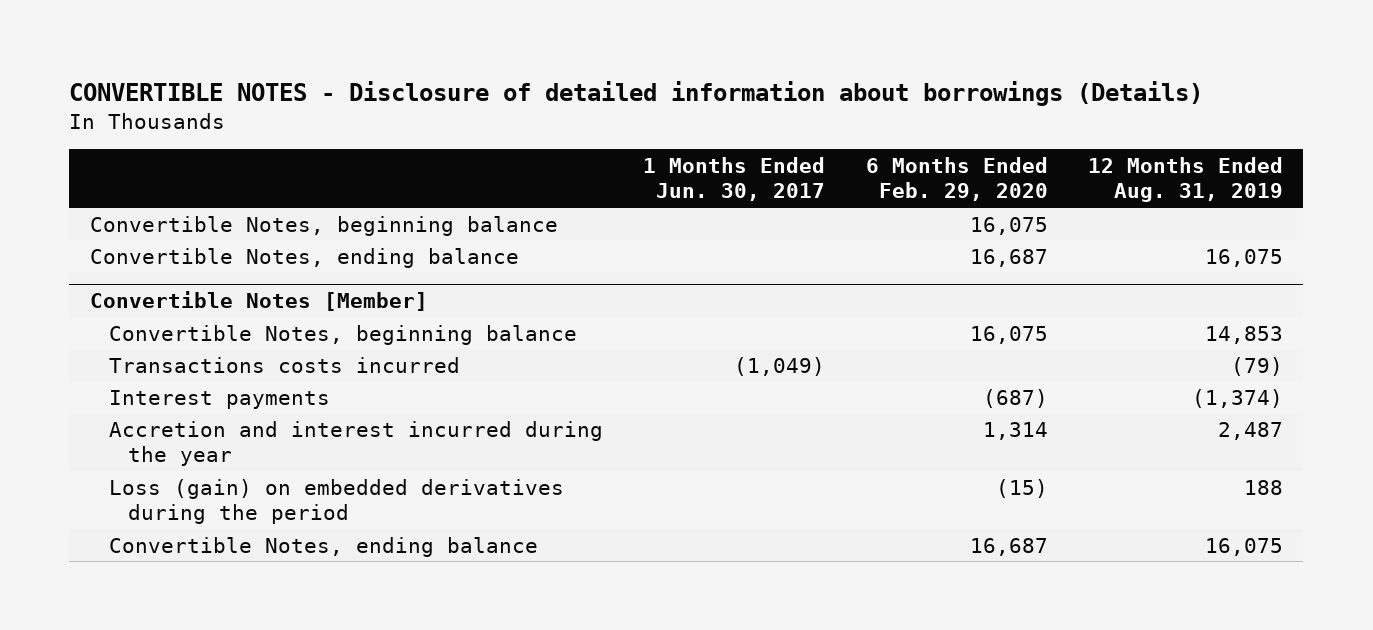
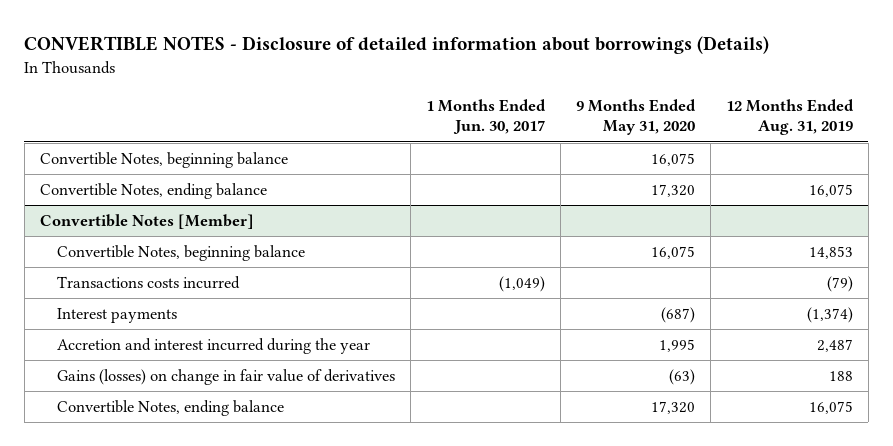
[865,156,1048,202] 6 Months Ended Feb. 29, 2020 -> none
none -> [575,98,696,136] 9 Months Ended May 31, 2020
[108,478,564,525] Loss (gain) on embedded derivatives during the period -> [56,369,395,386] Gains (losses) on change in fair value of derivatives

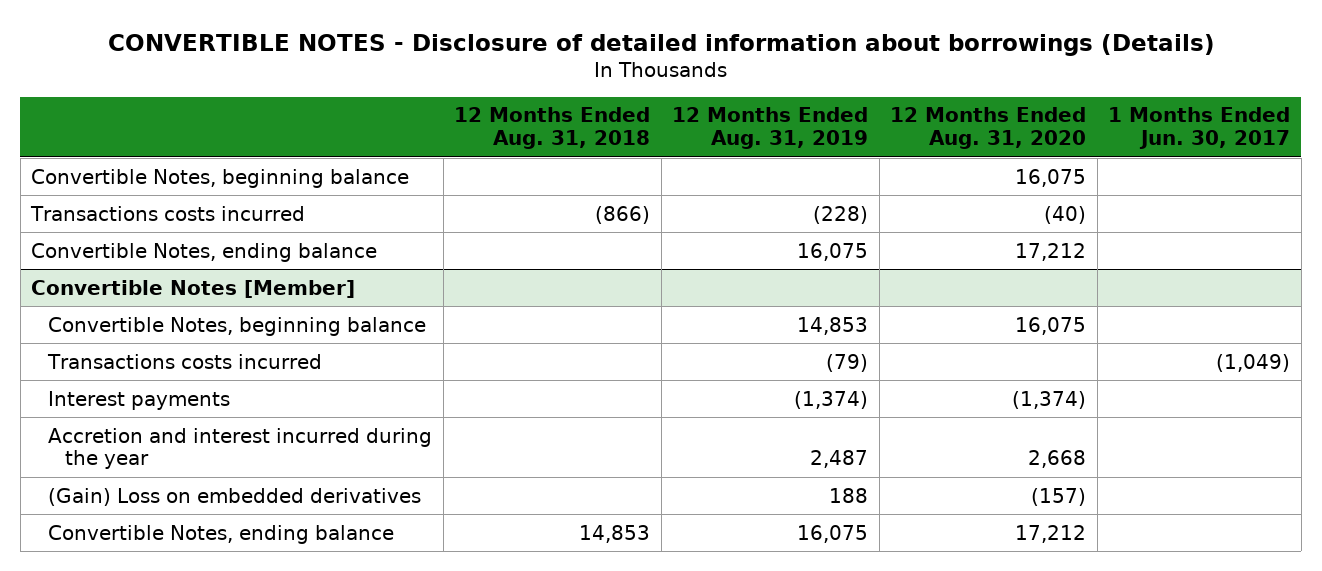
[575,98,696,136] 9 Months Ended May 31, 2020 -> none
none -> [454,107,651,150] 12 Months Ended Aug. 31, 2018
none -> [890,107,1087,150] 12 Months Ended Aug. 31, 2020
none -> [30,205,306,221] Transactions costs incurred
[56,369,395,386] Gains (losses) on change in fair value of derivatives -> [48,487,422,506] (Gain) Loss on embedded derivatives

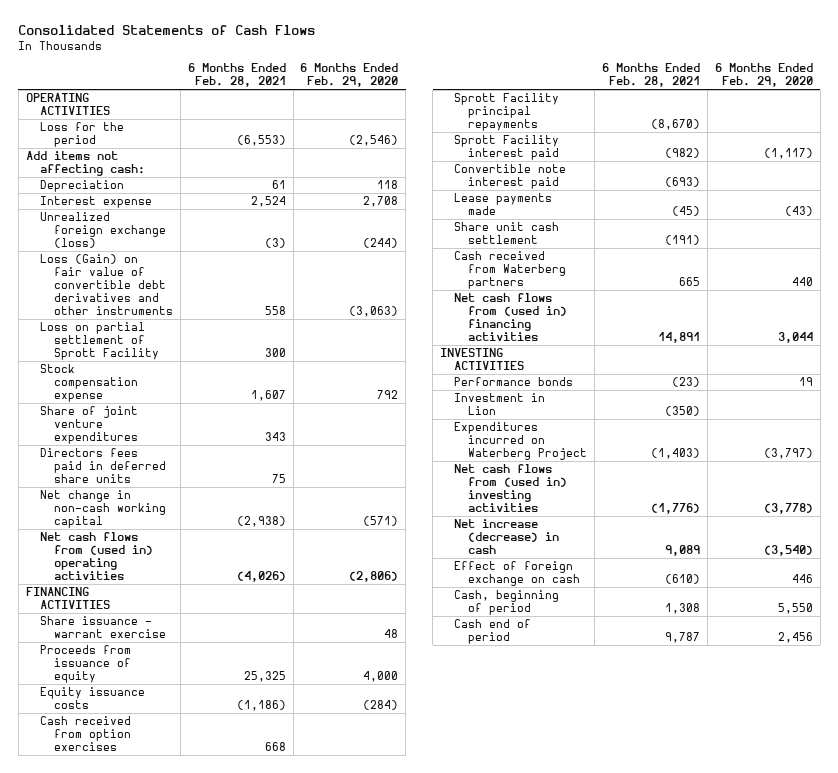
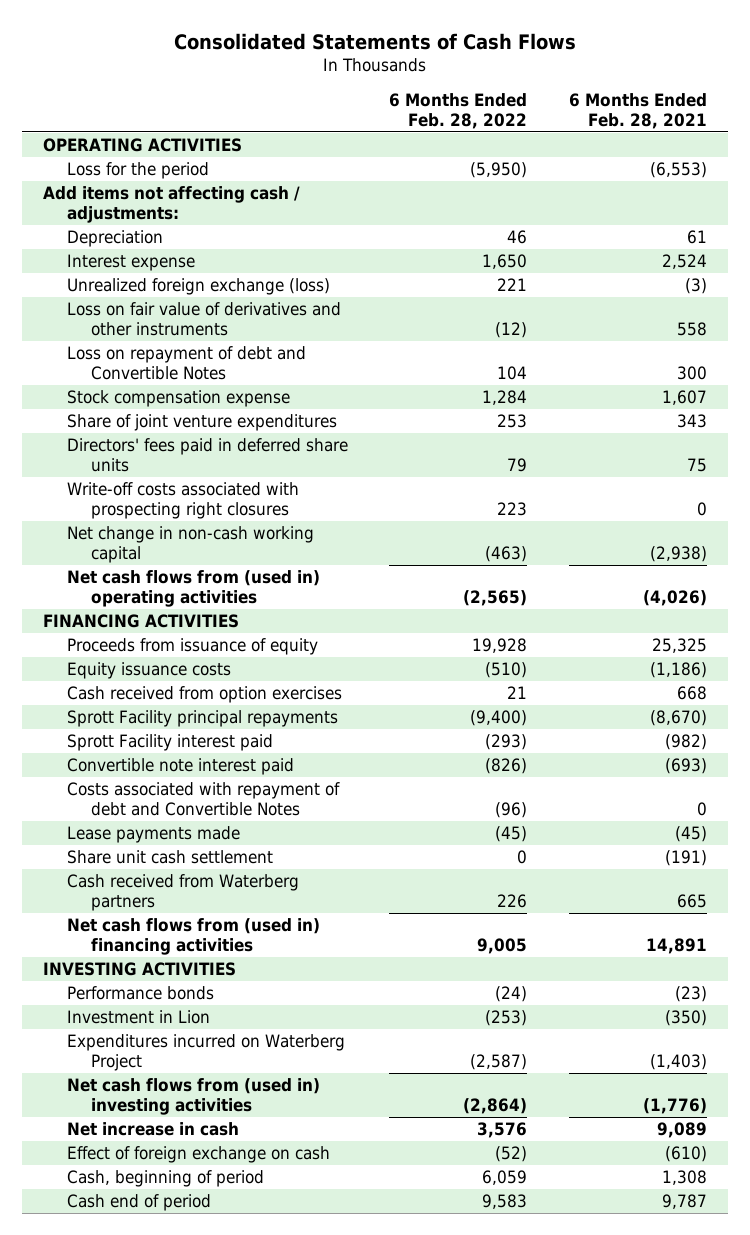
[300,63,399,88] 6 Months Ended Feb. 29, 2020 -> none
none -> [389,93,528,129] 6 Months Ended Feb. 28, 2022
[25,150,145,176] Add items not affecting cash: -> [43,186,301,223] Add items not affecting cash / adjustments:
[39,321,160,360] Loss on partial settlement of Sprott Facility -> none
[39,253,174,315] Loss (Gain) on fair value of convertible debt derivatives and other instruments -> [66,302,341,336] Loss on fair value of derivatives and other instruments
none -> [66,346,306,380] Loss on repayment of debt and Convertible Notes
[39,447,167,483] Directors fees paid in deferred share units -> [66,438,348,472] Directors' fees paid in deferred share units
none -> [66,482,299,519] Write-off costs associated with prospecting right closures
[39,615,167,638] Share issuance - warrant exercise -> none
none -> [66,782,340,816] Costs associated with repayment of debt and Convertible Notes
[454,518,560,554] Net increase (decrease) in cash -> [66,1122,239,1137] Net increase in cash

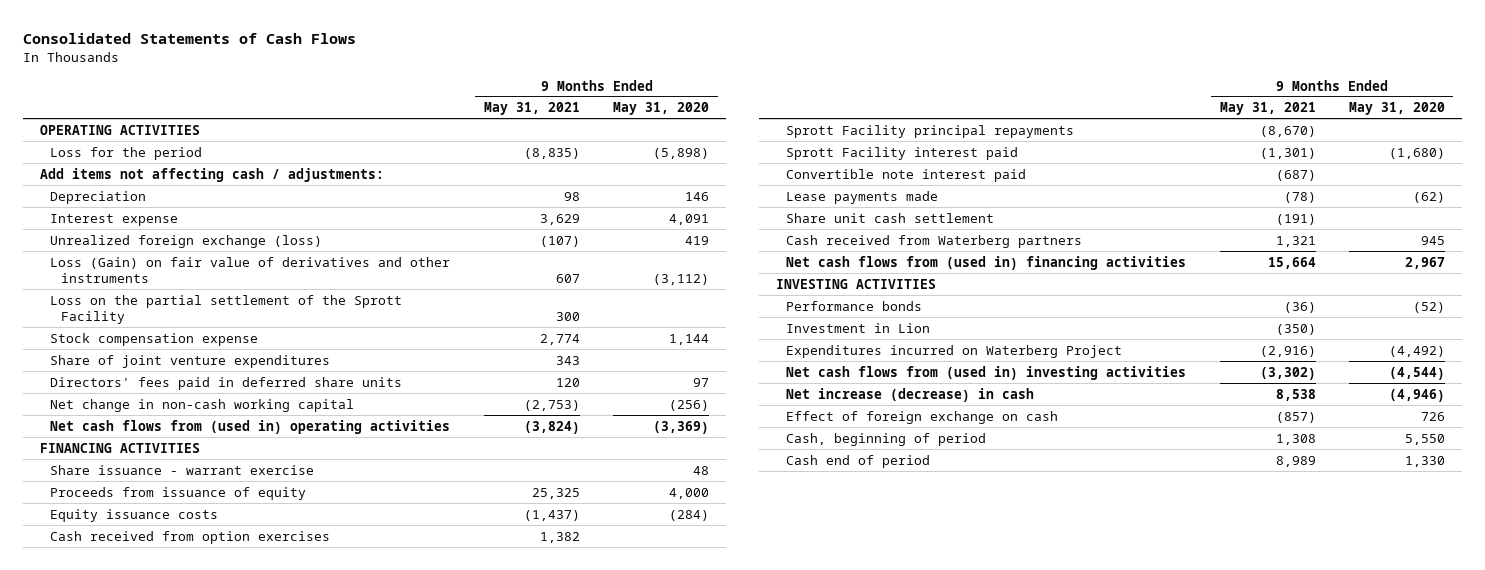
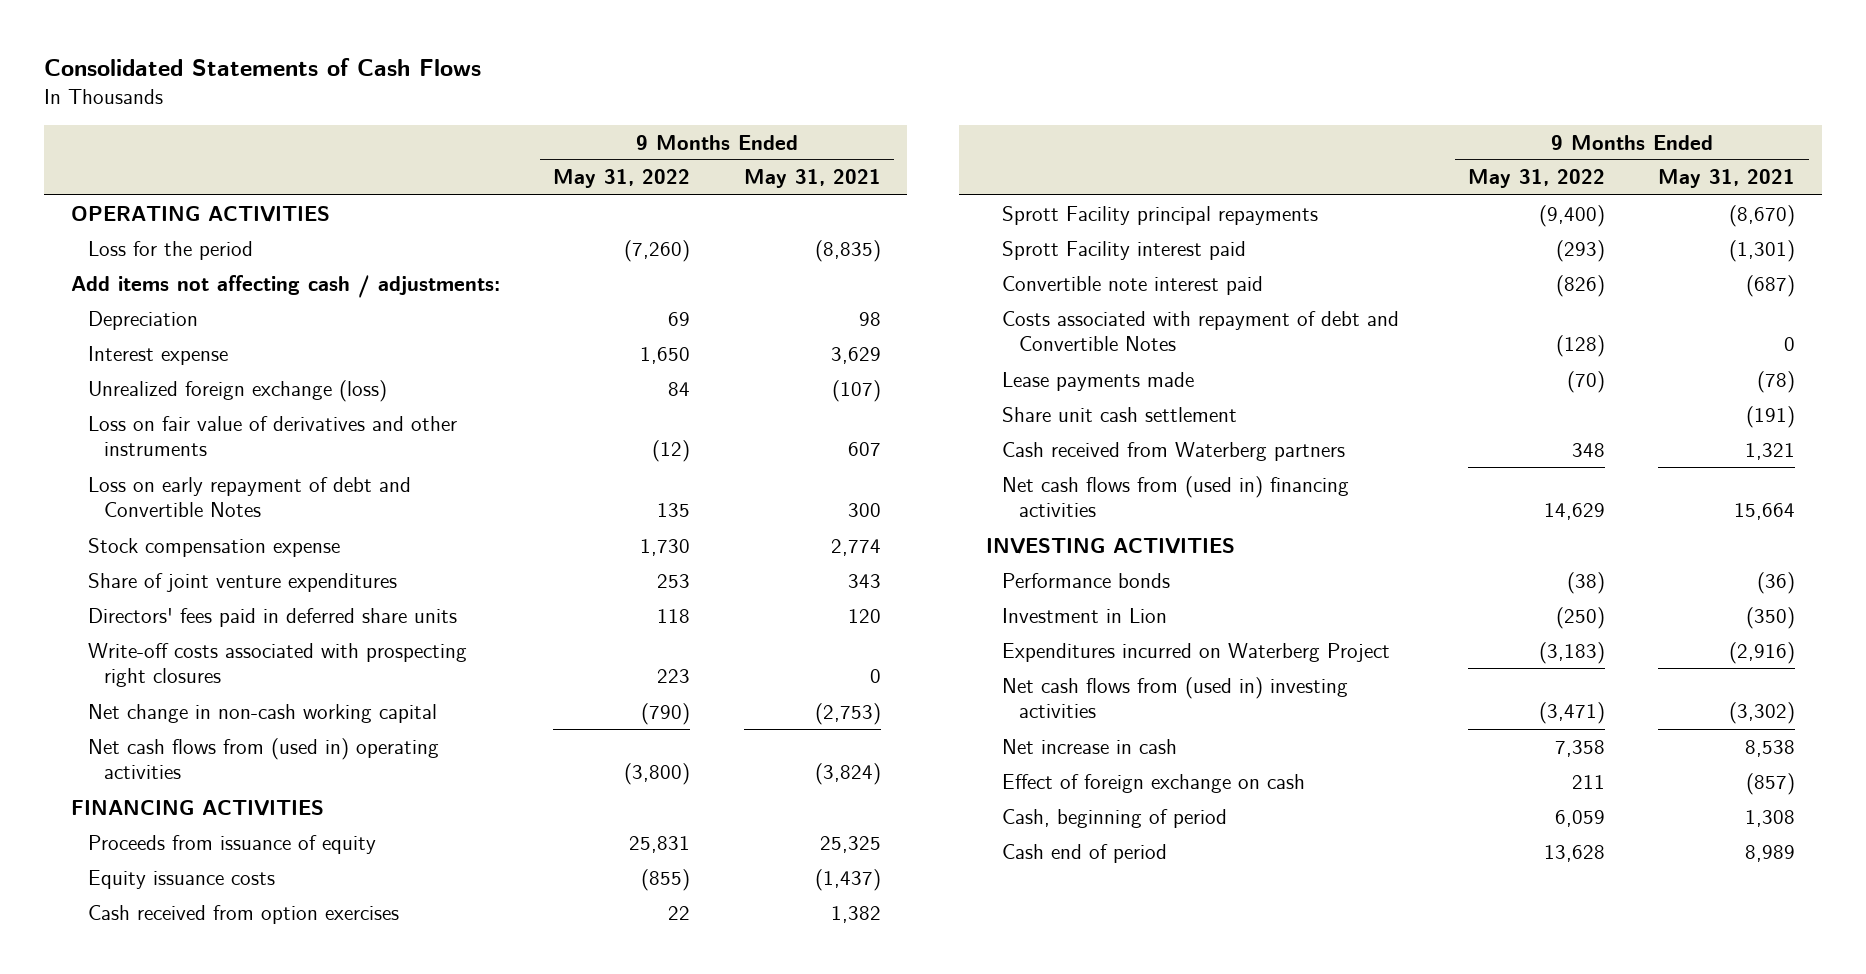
[613,102,710,116] May 31, 2020 -> none
none -> [553,169,691,189] May 31, 2022
[50,294,403,324] Loss on the partial settlement of the Sprott Facility -> none
[50,256,451,283] Loss (Gain) on fair value of derivatives and other instruments -> [87,415,457,457] Loss on fair value of derivatives and other instruments
none -> [87,476,411,518] Loss on early repayment of debt and Convertible Notes
none -> [87,642,467,688] Write-off costs associated with prospecting right closures
[50,464,315,475] Share issuance - warrant exercise -> none
none -> [1002,310,1400,352] Costs associated with repayment of debt and Convertible Notes
[786,387,1035,402] Net increase (decrease) in cash -> [1002,738,1178,754] Net increase in cash

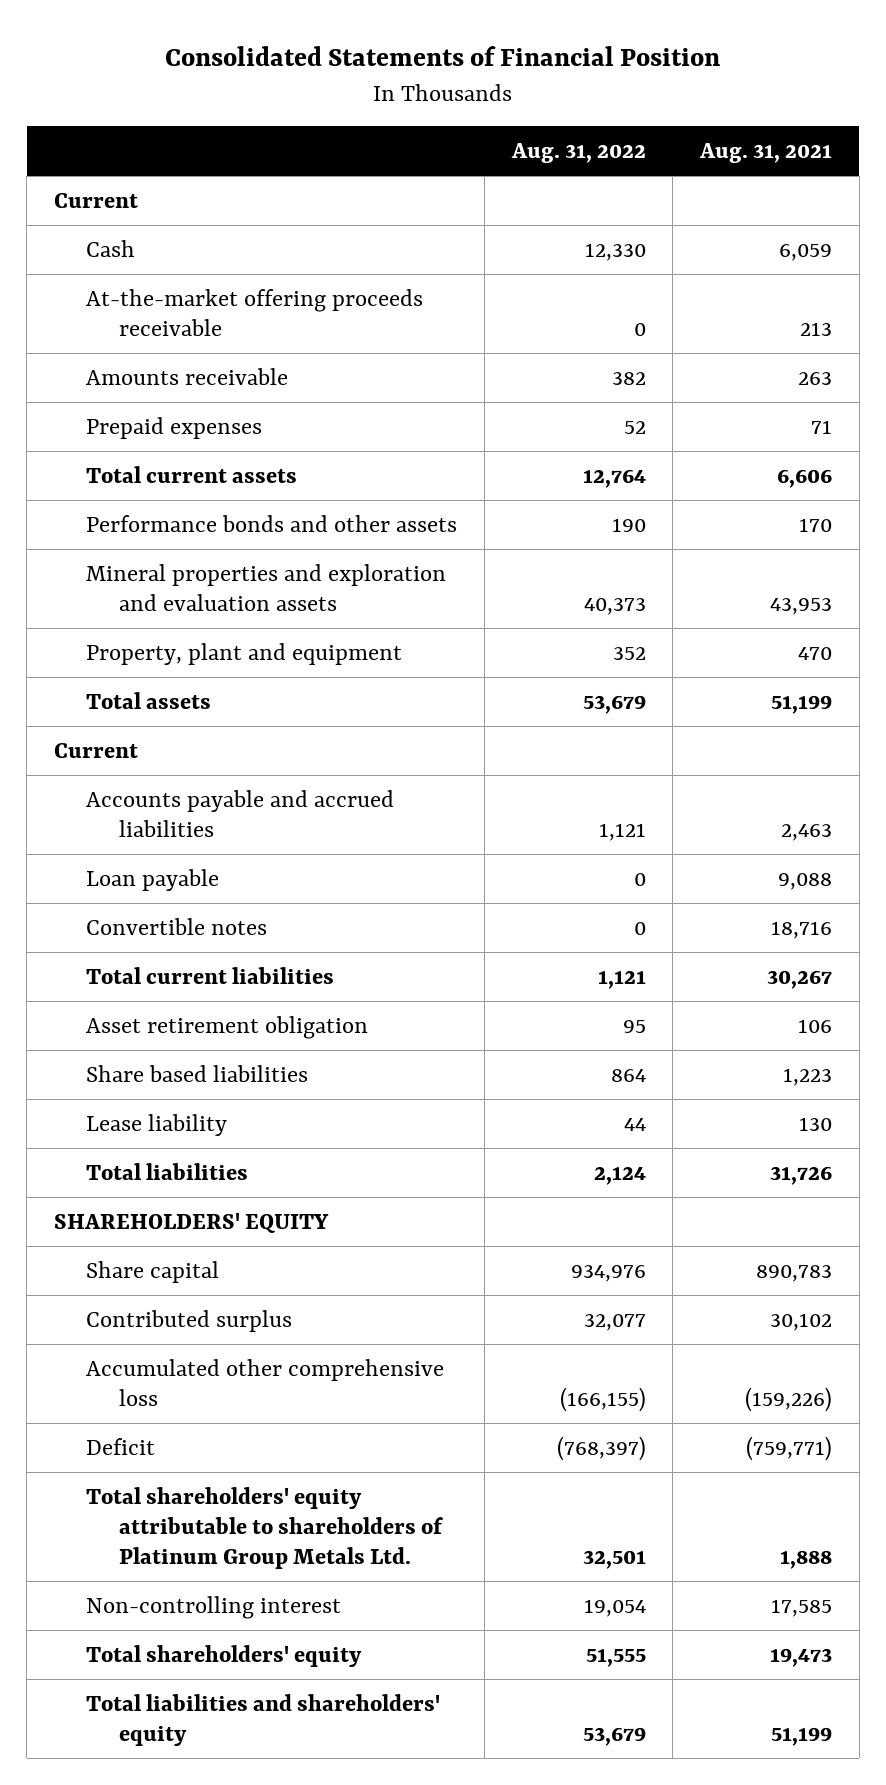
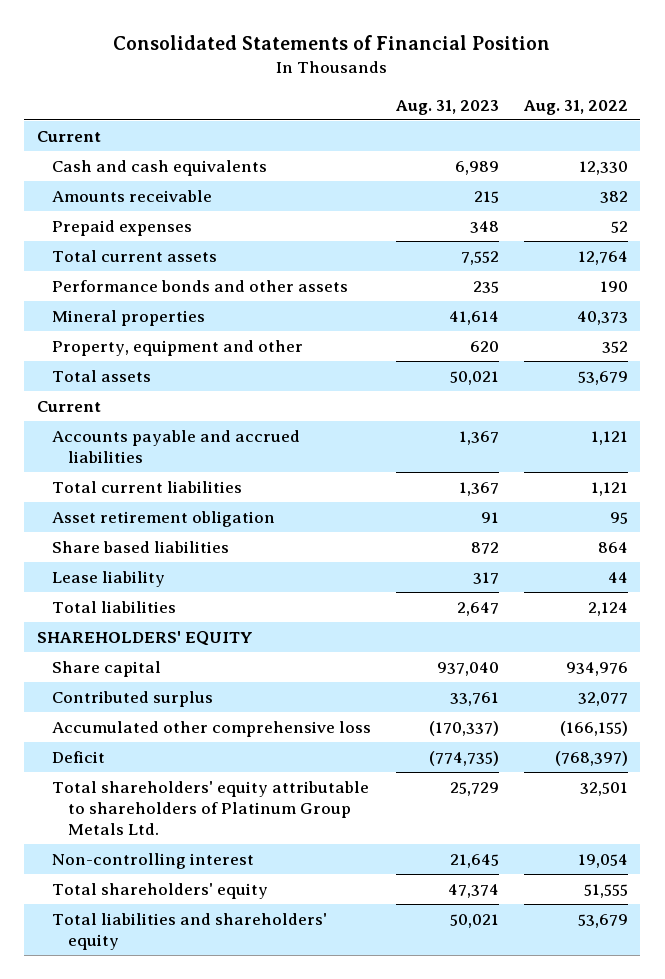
[698,143,832,164] Aug. 31, 2021 -> none
none -> [395,99,500,115] Aug. 31, 2023
[86,288,424,336] At-the-market offering proceeds receivable -> none
[86,239,136,257] Cash -> [52,159,268,176] Cash and cash equivalents
[86,563,447,611] Mineral properties and exploration and evaluation assets -> [52,309,206,326] Mineral properties
[86,642,403,665] Property, plant and equipment -> [52,339,304,356] Property, equipment and other
[86,868,220,891] Loan payable -> none
[86,917,268,935] Convertible notes -> none

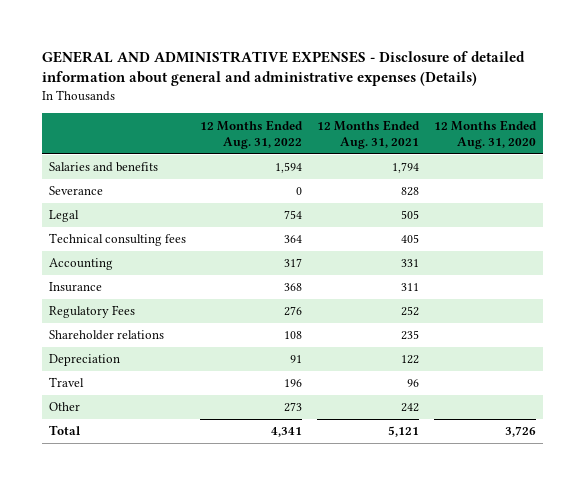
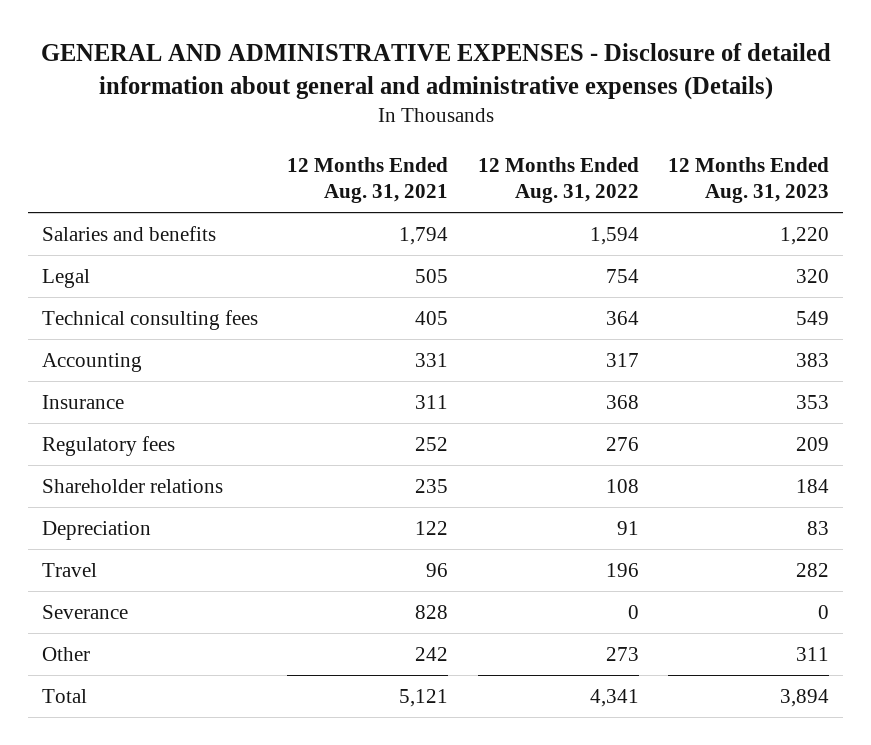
[433,119,537,149] 12 Months Ended Aug. 31, 2020 -> none
none -> [667,156,829,204] 12 Months Ended Aug. 31, 2023
[48,305,135,319] Regulatory Fees -> [42,435,176,456] Regulatory fees
[48,186,103,196] Severance -> [42,604,129,619] Severance

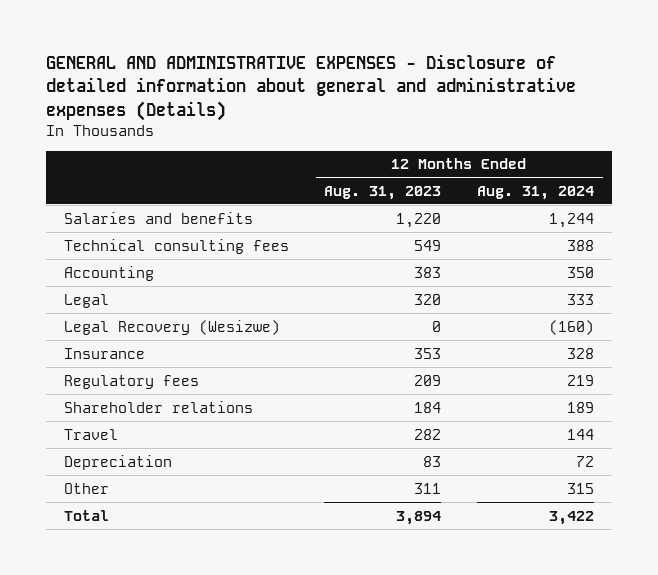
[287,156,449,204] 12 Months Ended Aug. 31, 2021 -> none
[477,156,639,204] 12 Months Ended Aug. 31, 2022 -> none
none -> [477,185,595,200] Aug. 31, 2024
[42,268,91,288] Legal -> [63,293,109,308] Legal
none -> [63,319,280,335] Legal Recovery (Wesizwe)
[42,604,129,619] Severance -> none
[42,520,152,540] Depreciation -> [63,454,172,470] Depreciation

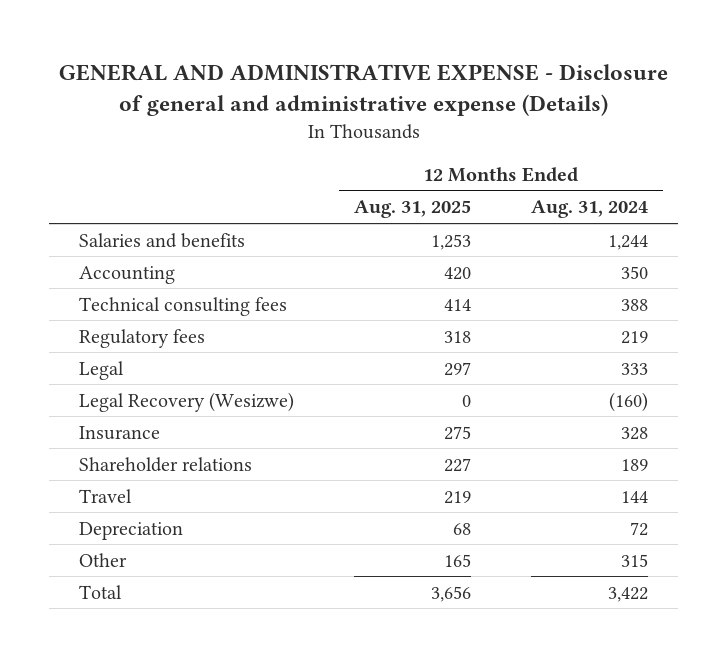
[46,54,577,121] GENERAL AND ADMINISTRATIVE EXPENSES - Disclosure of detailed information about general and administrative expenses (Details) -> [58,64,668,117] GENERAL AND ADMINISTRATIVE EXPENSE - Disclosure of general and administrative expense (Details)
[324,185,442,200] Aug. 31, 2023 -> none
none -> [354,200,472,219] Aug. 31, 2025
[63,238,289,254] Technical consulting fees -> [78,296,287,316] Technical consulting fees
[63,374,199,389] Regulatory fees -> [78,328,205,348] Regulatory fees

